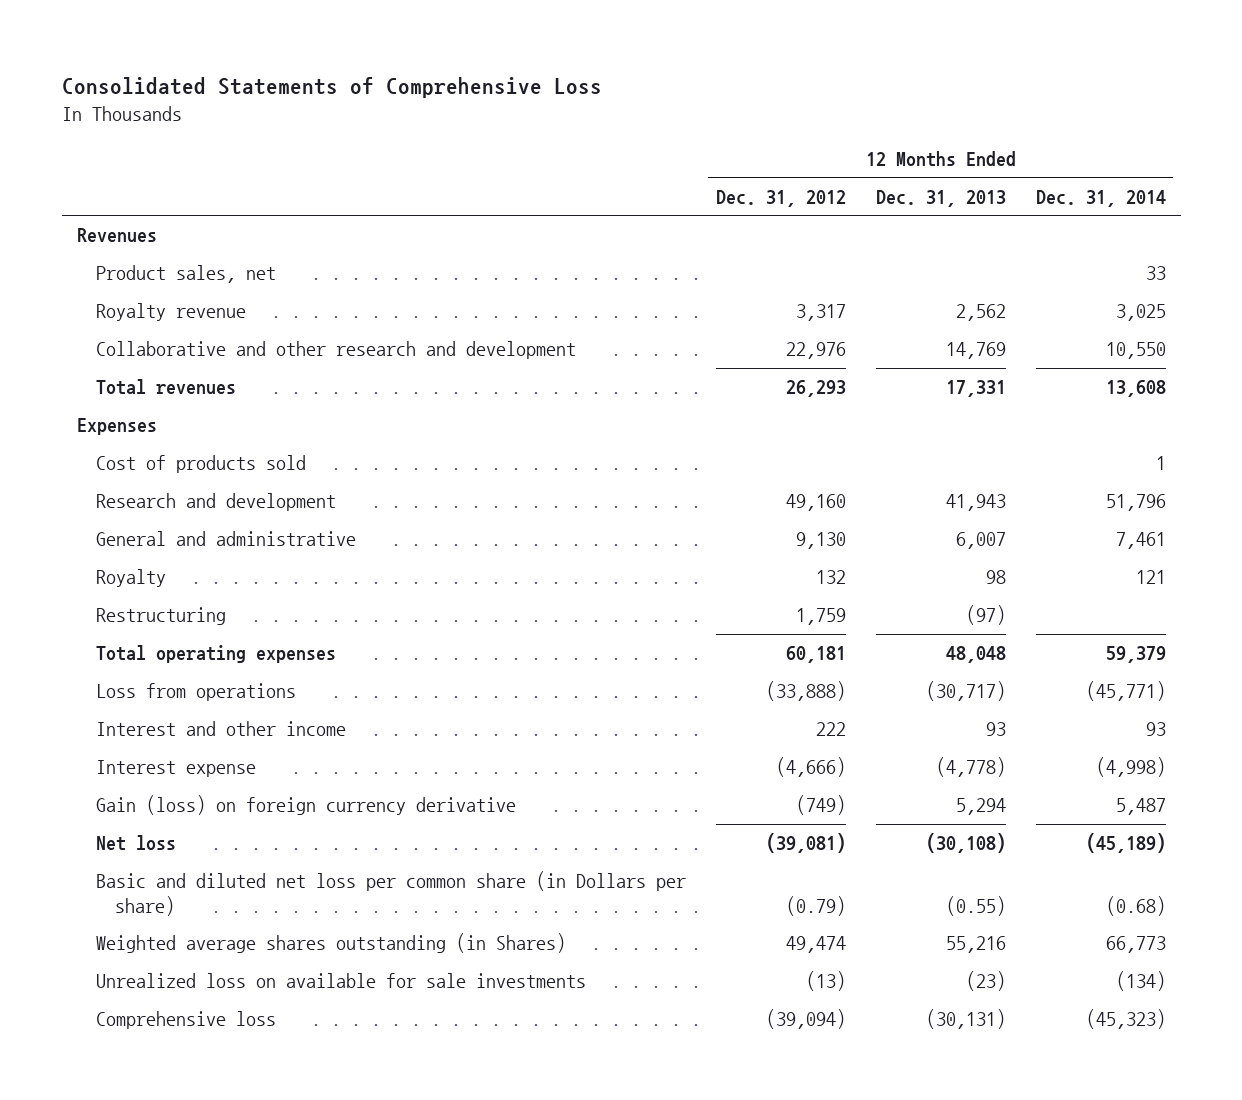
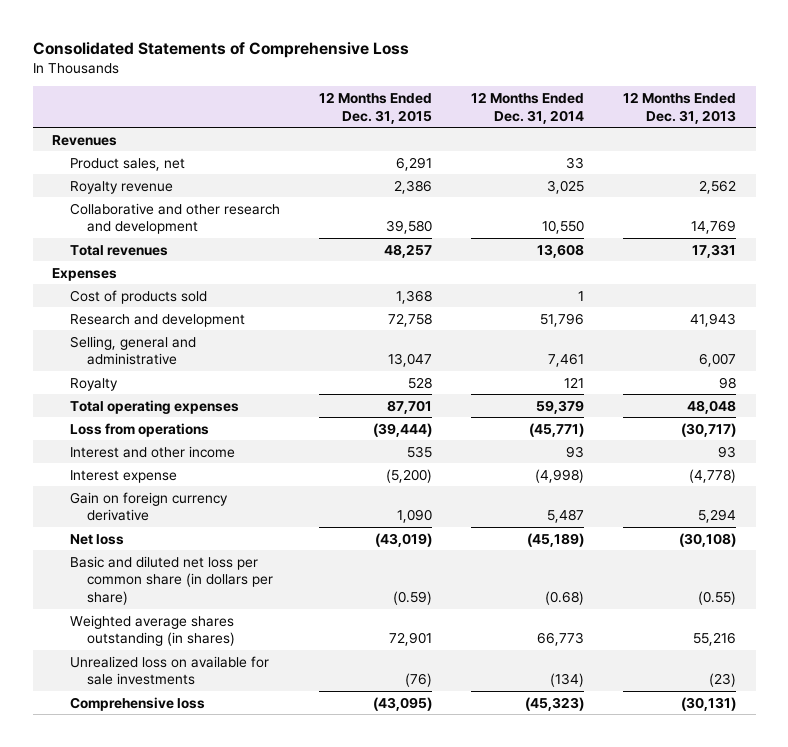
[715,189,846,207] Dec. 31, 2012 -> none
none -> [318,91,432,124] 12 Months Ended Dec. 31, 2015
[95,531,356,547] General and administrative -> [69,335,196,366] Selling, general and administrative
[95,607,226,626] Restructuring -> none
[95,795,516,816] Gain (loss) on foreign currency derivative -> [69,491,228,522] Gain on foreign currency derivative
[95,871,686,916] Basic and diluted net loss per common share (in Dollars per share) -> [69,555,274,605] Basic and diluted net loss per common share (in dollars per share)
[95,933,566,954] Weighted average shares outstanding (in Shares) -> [69,614,236,647] Weighted average shares outstanding (in shares)

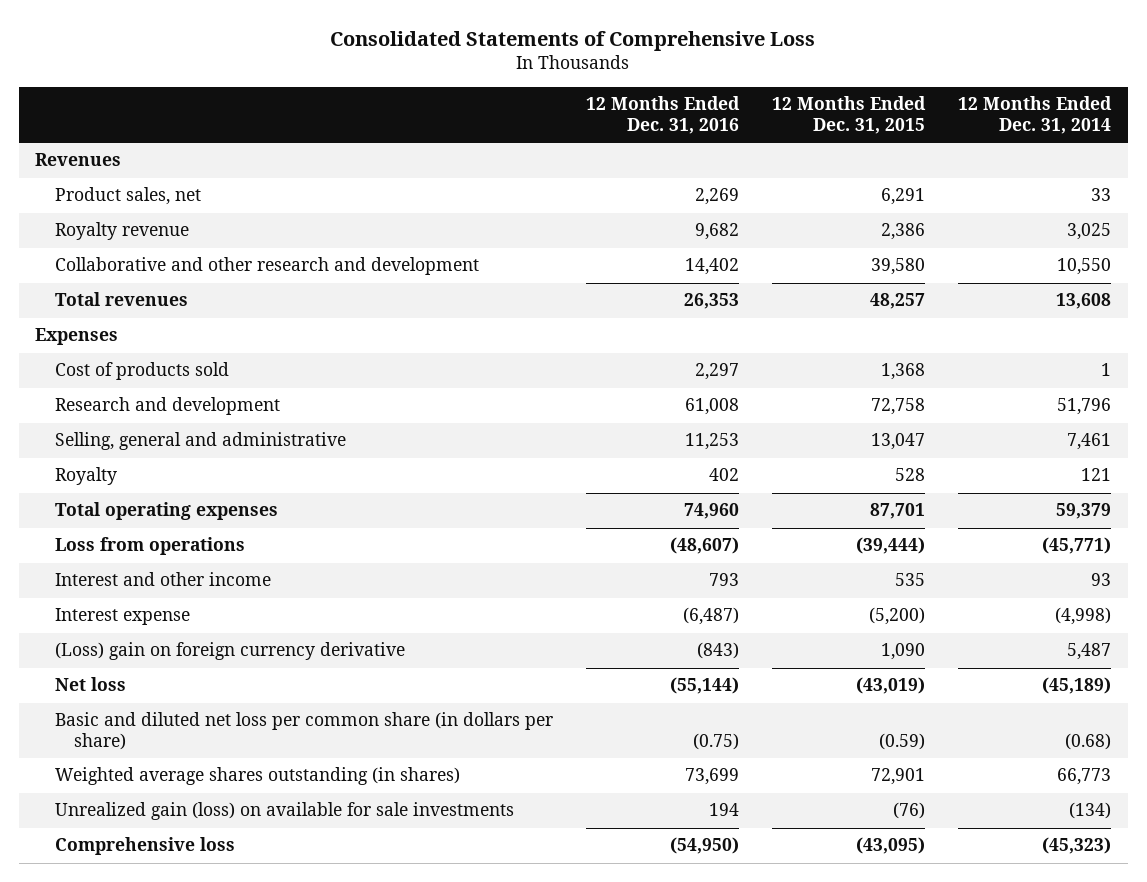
[623,91,737,124] 12 Months Ended Dec. 31, 2013 -> none
none -> [585,96,740,135] 12 Months Ended Dec. 31, 2016
[69,491,228,522] Gain on foreign currency derivative -> [54,642,405,661] (Loss) gain on foreign currency derivative
[69,655,269,686] Unrealized loss on available for sale investments -> [54,802,514,821] Unrealized gain (loss) on available for sale investments

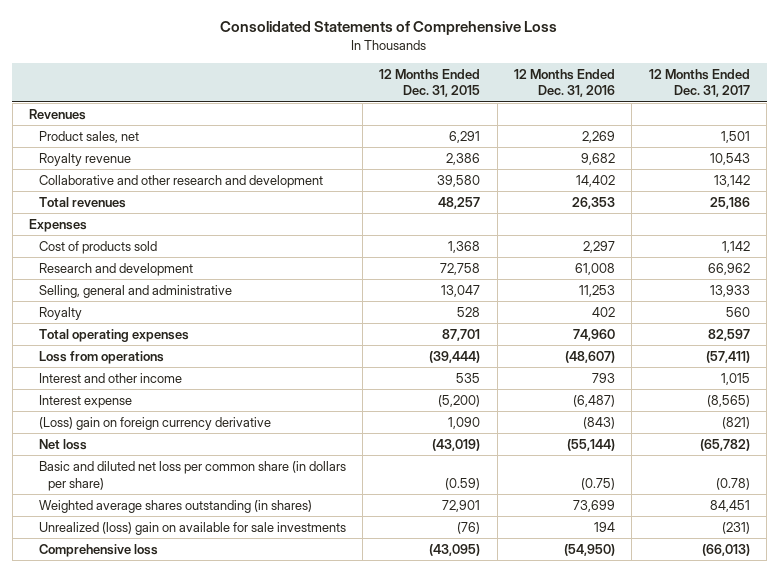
[958,96,1113,135] 12 Months Ended Dec. 31, 2014 -> none
none -> [648,68,750,98] 12 Months Ended Dec. 31, 2017
[54,802,514,821] Unrealized gain (loss) on available for sale investments -> [38,521,346,535] Unrealized (loss) gain on available for sale investments

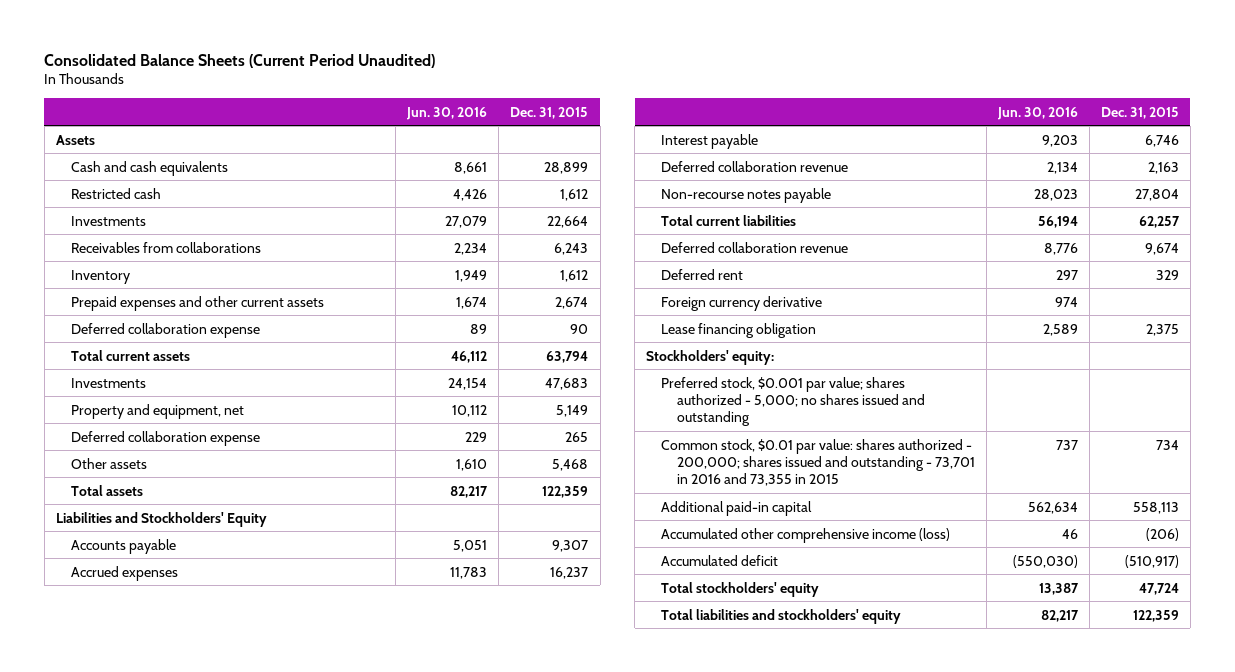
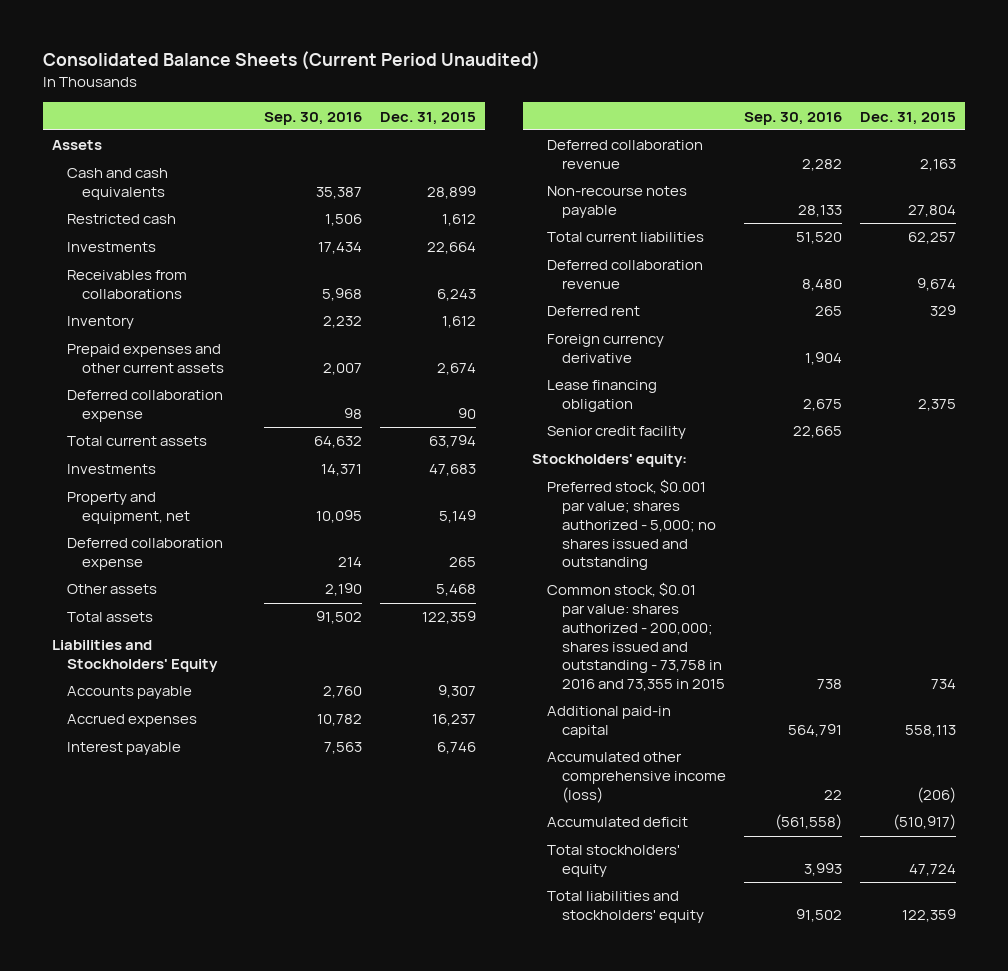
[406,106,488,120] Jun. 30, 2016 -> none
none -> [263,111,362,125] Sep. 30, 2016
none -> [546,426,686,440] Senior credit facility
[661,438,975,486] Common stock, $0.01 par value: shares authorized - 200,000; shares issued and outstanding - 73,701 in 2016 and 73,355 in 2015 -> [546,582,726,692] Common stock, $0.01 par value: shares authorized - 200,000; shares issued and outstanding - 73,758 in 2016 and 73,355 in 2015

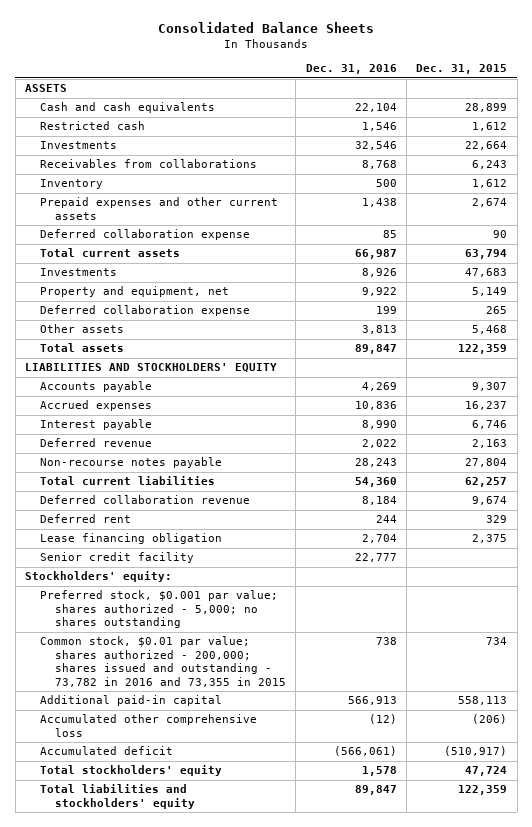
[42,51,540,71] Consolidated Balance Sheets (Current Period Unaudited) -> [158,21,375,33] Consolidated Balance Sheets
[263,111,362,125] Sep. 30, 2016 -> none
none -> [305,64,397,75] Dec. 31, 2016
[51,140,102,151] Assets -> [25,84,68,93] ASSETS
[51,640,218,673] Liabilities and Stockholders' Equity -> [25,363,278,373] LIABILITIES AND STOCKHOLDERS' EQUITY
[546,140,703,170] Deferred collaboration revenue -> [39,438,152,448] Deferred revenue
[546,334,664,364] Foreign currency derivative -> none
[546,479,717,571] Preferred stock, $0.001 par value; shares authorized - 5,000; no shares issued and outstanding -> [39,590,278,629] Preferred stock, $0.001 par value; shares authorized - 5,000; no shares outstanding
[546,582,726,692] Common stock, $0.01 par value: shares authorized - 200,000; shares issued and outstanding - 73,758 in 2016 and 73,355 in 2015 -> [39,636,286,687] Common stock, $0.01 par value; shares authorized - 200,000; shares issued and outstanding - 73,782 in 2016 and 73,355 in 2015
[546,752,727,803] Accumulated other comprehensive income (loss) -> [39,714,257,737] Accumulated other comprehensive loss

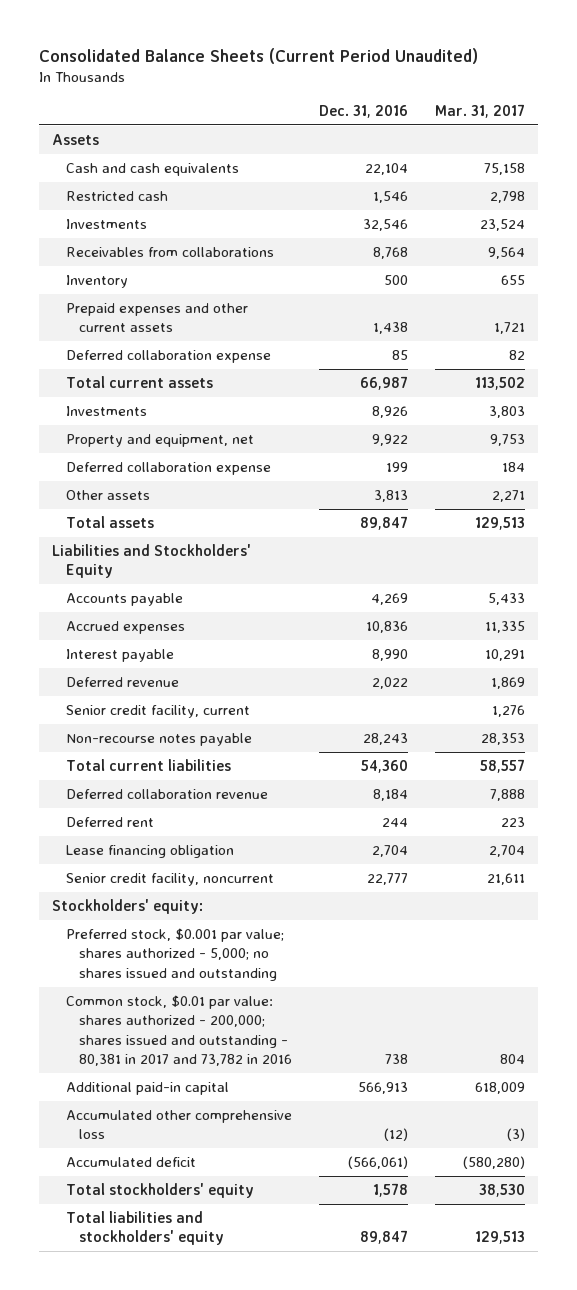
[158,21,375,33] Consolidated Balance Sheets -> [38,47,478,64] Consolidated Balance Sheets (Current Period Unaudited)
[416,64,508,75] Dec. 31, 2015 -> none
none -> [434,103,525,118] Mar. 31, 2017
[25,84,68,93] ASSETS -> [52,134,100,146] Assets
[25,363,278,373] LIABILITIES AND STOCKHOLDERS' EQUITY -> [52,544,252,579] Liabilities and Stockholders' Equity
none -> [65,705,250,719] Senior credit facility, current
[39,552,194,564] Senior credit facility -> [65,873,274,887] Senior credit facility, noncurrent
[39,590,278,629] Preferred stock, $0.001 par value; shares authorized - 5,000; no shares outstanding -> [65,928,284,981] Preferred stock, $0.001 par value; shares authorized - 5,000; no shares issued and outstanding
[39,636,286,687] Common stock, $0.01 par value; shares authorized - 200,000; shares issued and outstanding - 73,782 in 2016 and 73,355 in 2015 -> [65,995,293,1067] Common stock, $0.01 par value: shares authorized - 200,000; shares issued and outstanding - 80,381 in 2017 and 73,782 in 2016

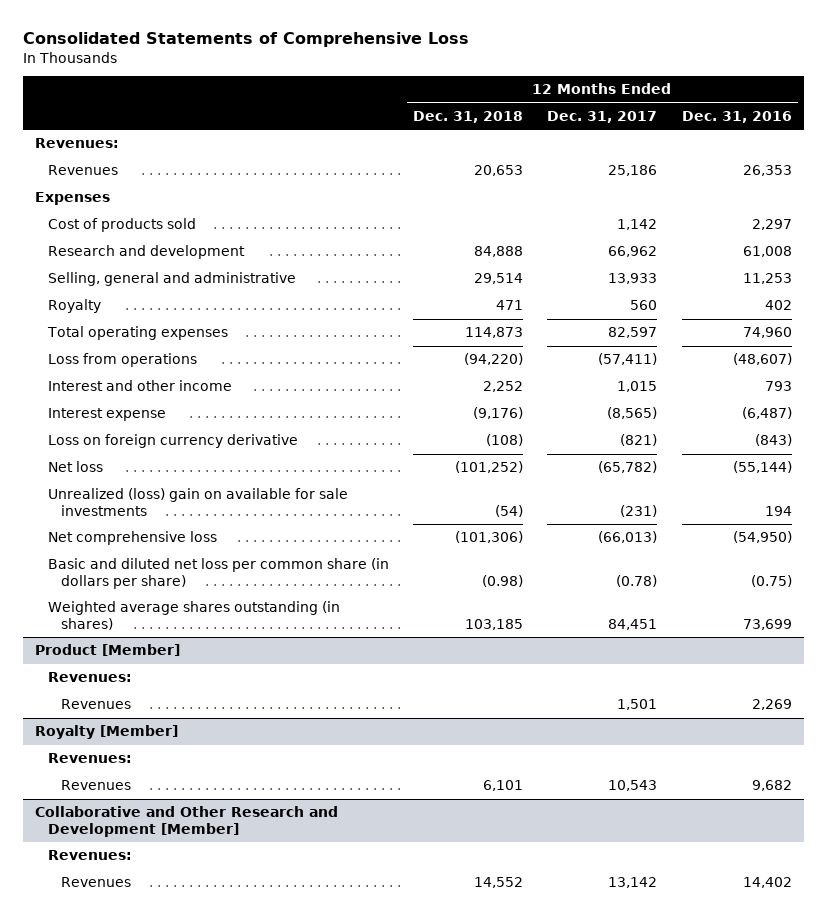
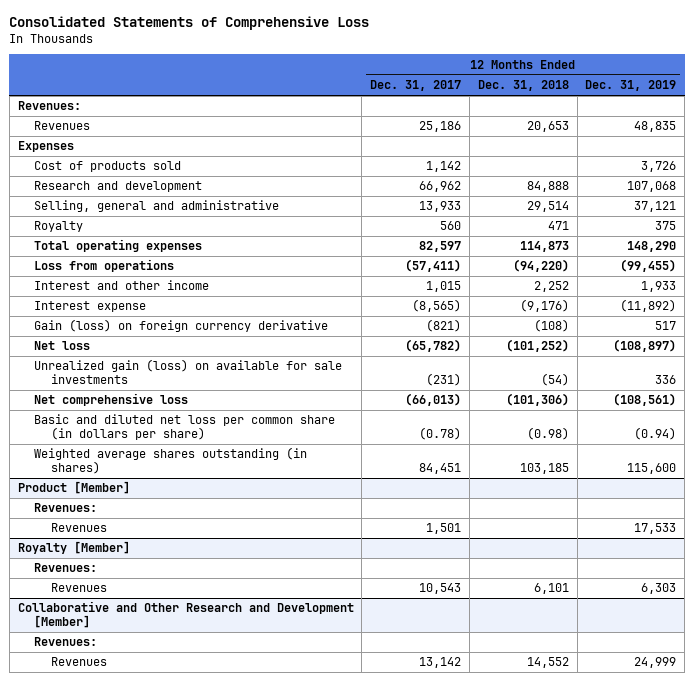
[681,110,792,123] Dec. 31, 2016 -> none
none -> [585,80,677,92] Dec. 31, 2019
[48,434,299,449] Loss on foreign currency derivative -> [34,319,329,333] Gain (loss) on foreign currency derivative
[48,488,349,516] Unrealized (loss) gain on available for sale investments -> [34,359,343,384] Unrealized gain (loss) on available for sale investments

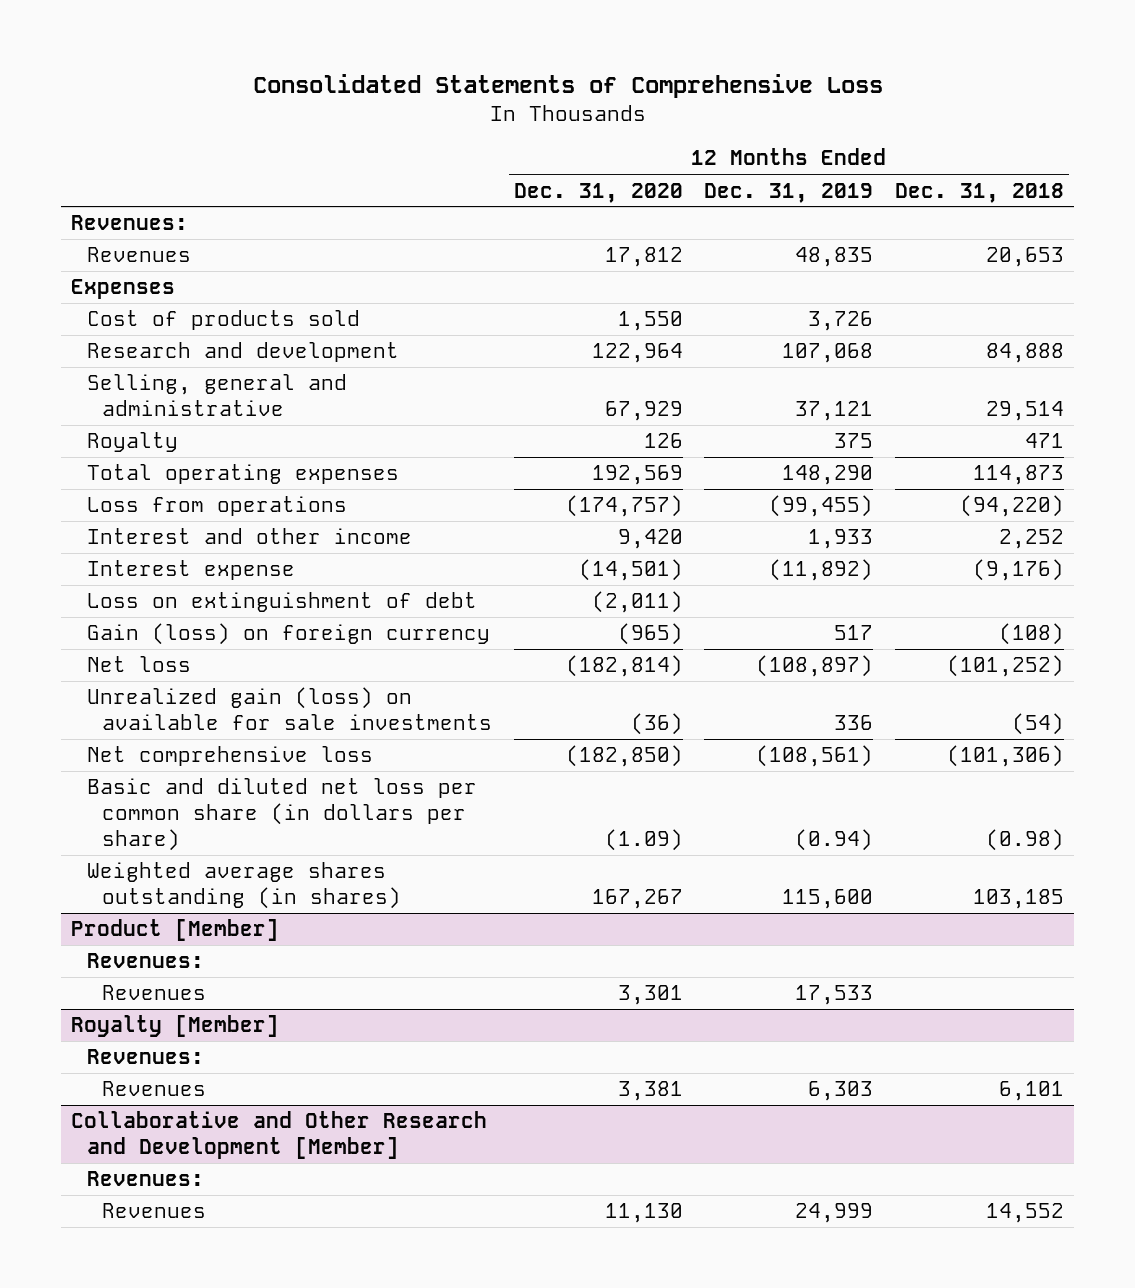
[370,80,462,92] Dec. 31, 2017 -> none
none -> [513,182,683,203] Dec. 31, 2020
none -> [86,592,477,613] Loss on extinguishment of debt
[34,319,329,333] Gain (loss) on foreign currency derivative -> [86,623,490,646] Gain (loss) on foreign currency

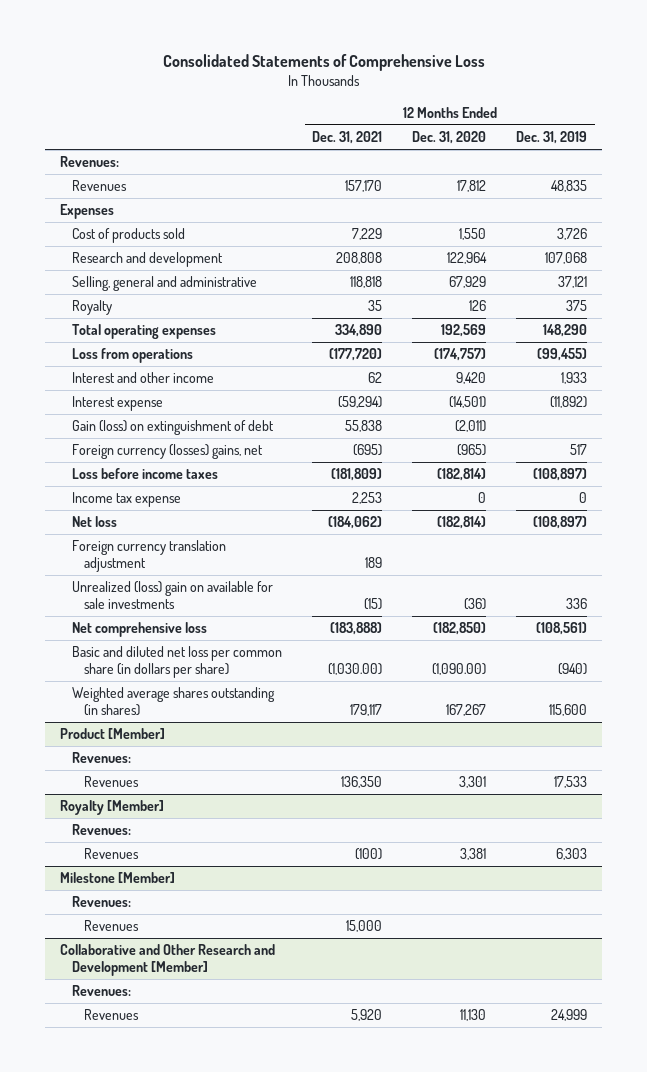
[894,182,1064,203] Dec. 31, 2018 -> none
none -> [312,131,383,145] Dec. 31, 2021
[86,592,477,613] Loss on extinguishment of debt -> [72,420,275,436] Gain (loss) on extinguishment of debt
[86,623,490,646] Gain (loss) on foreign currency -> [72,444,264,460] Foreign currency (losses) gains, net
none -> [72,468,219,480] Loss before income taxes
none -> [72,492,182,508] Income tax expense
none -> [72,540,227,573] Foreign currency translation adjustment
[86,687,493,731] Unrealized gain (loss) on available for sale investments -> [72,581,274,610] Unrealized (loss) gain on available for sale investments
[604,828,683,851] (1.09) -> [432,663,487,676] (1,090.00)
[795,828,874,851] (0.94) -> [558,663,588,676] (940)
none -> [60,872,176,884] Milestone [Member]
none -> [72,896,132,908] Revenues:
none -> [83,920,139,932] Revenues

